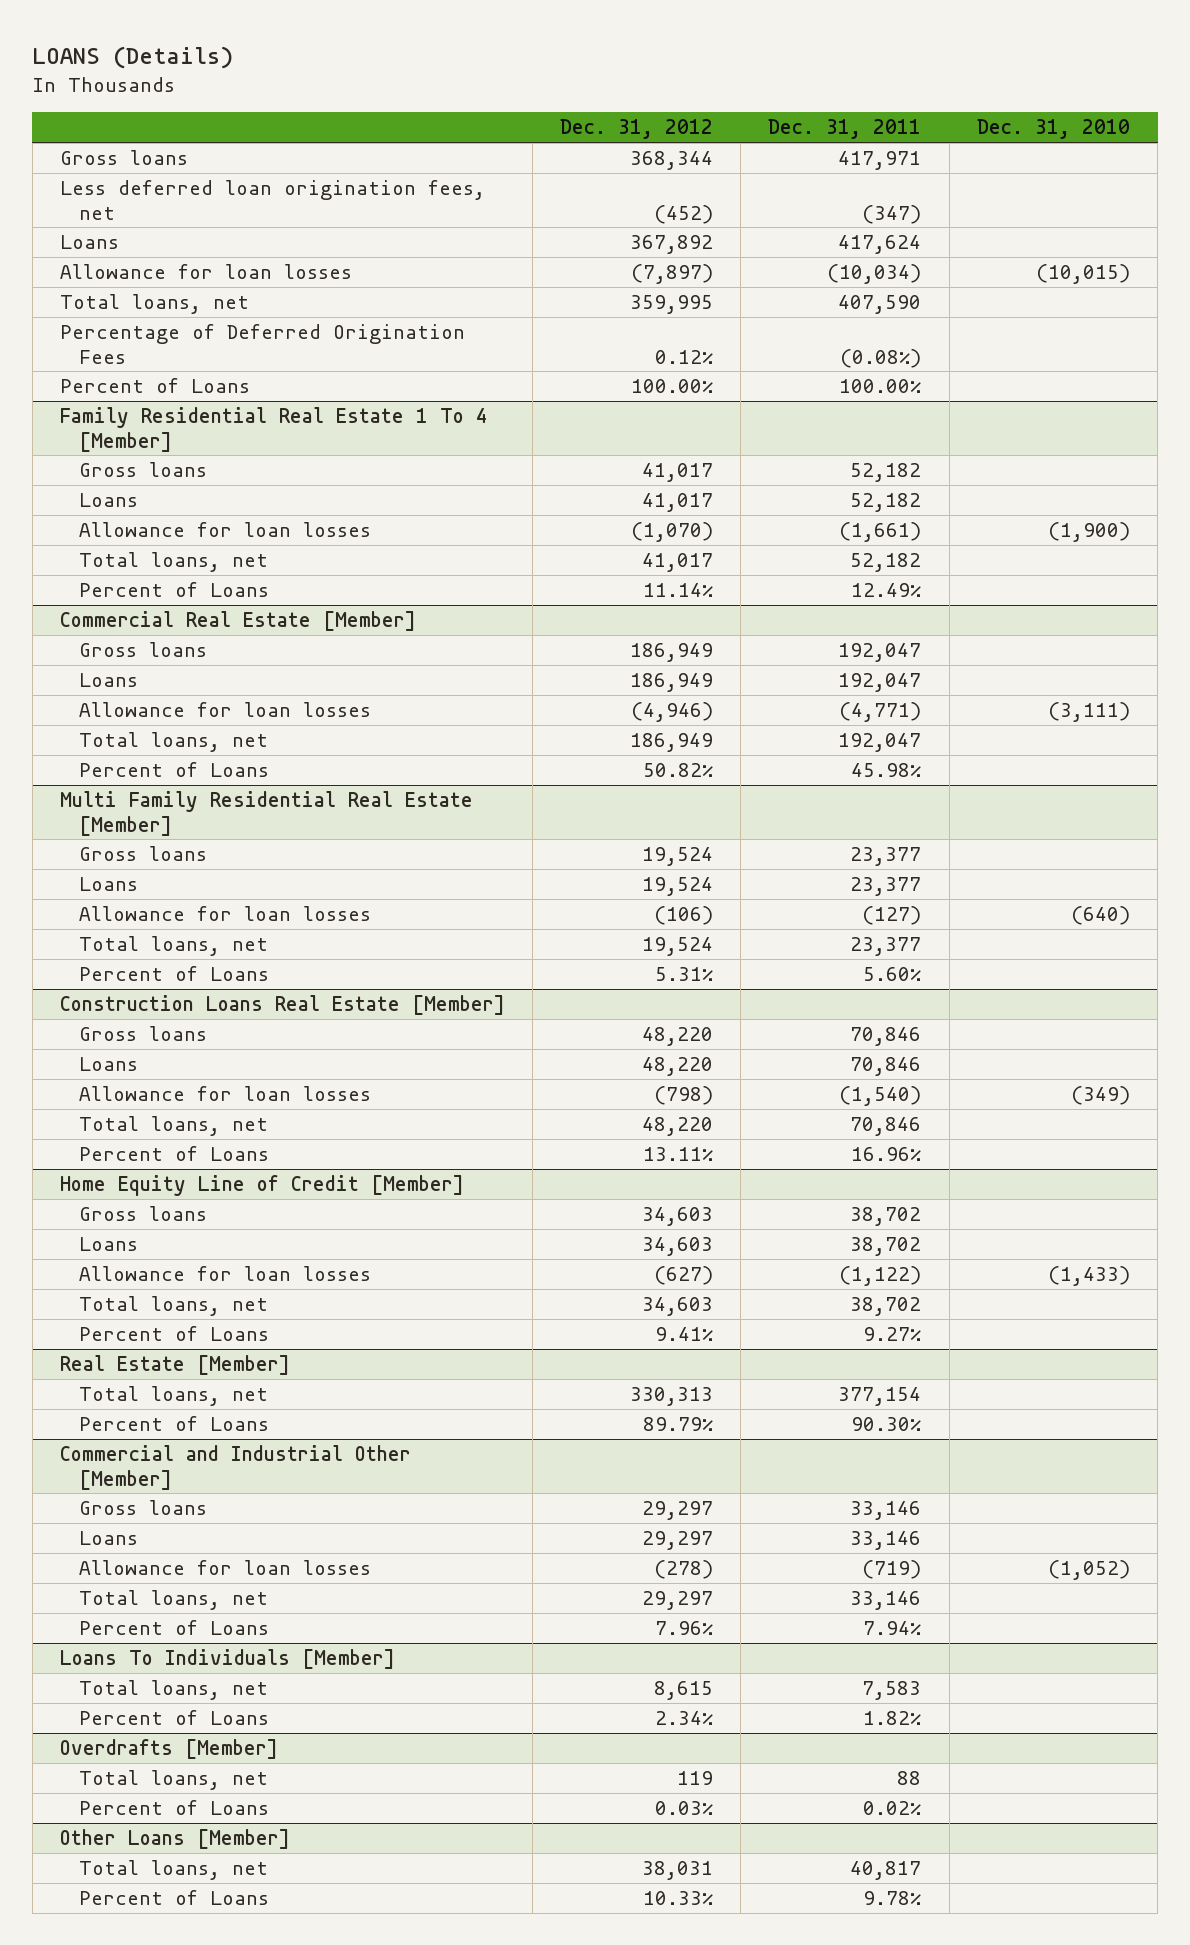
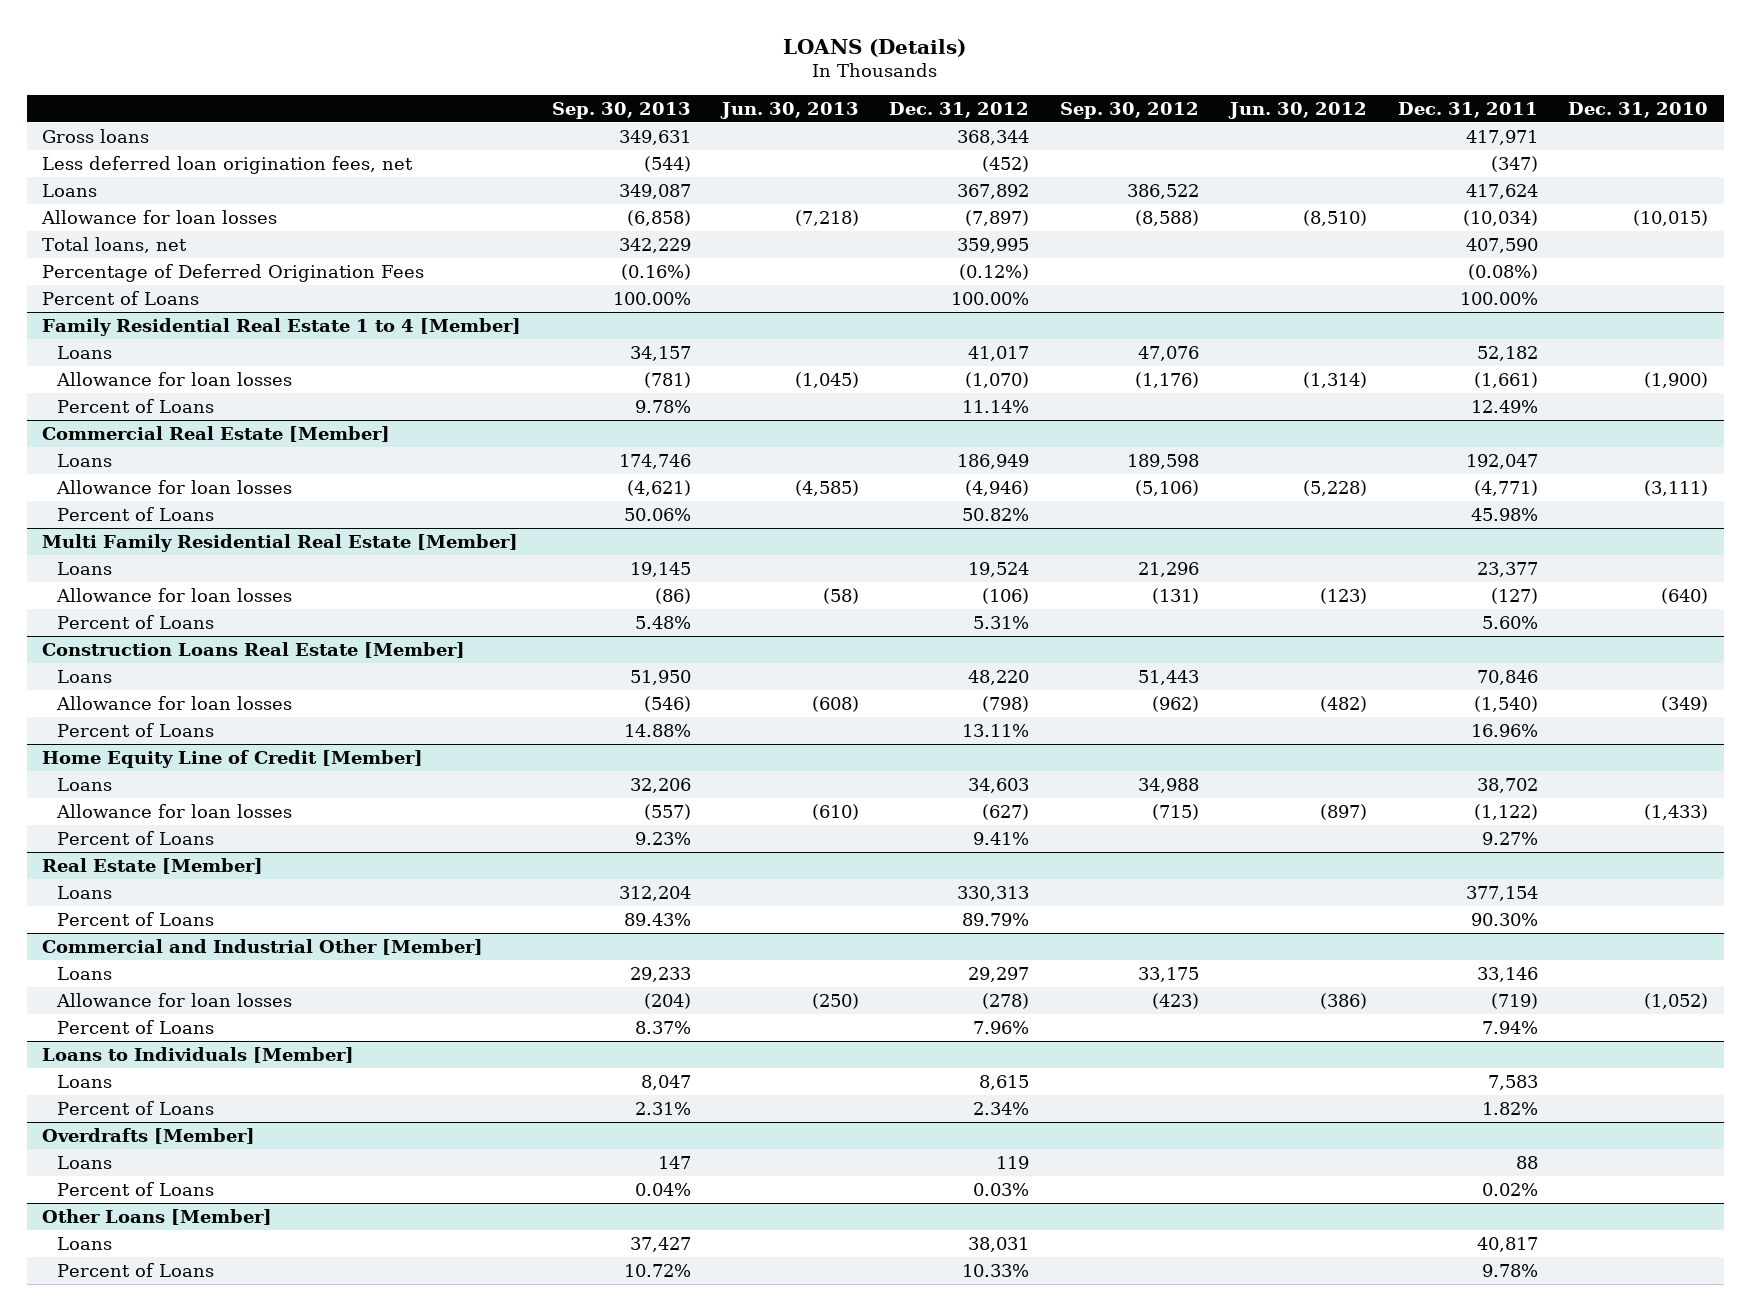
none -> [551,101,691,119] Sep. 30, 2013
none -> [719,101,859,119] Jun. 30, 2013
none -> [1060,101,1200,119] Sep. 30, 2012
none -> [1227,101,1367,119] Jun. 30, 2012
[655,349,714,364] 0.12% -> [959,263,1030,280] (0.12%)
[78,461,207,477] Gross loans -> none
[59,406,488,452] Family Residential Real Estate 1 To 4 [Member] -> [41,317,521,336] Family Residential Real Estate 1 to 4 [Member]
[78,551,268,572] Total loans, net -> none
[78,641,207,657] Gross loans -> none
[78,731,268,752] Total loans, net -> none
[78,845,207,861] Gross loans -> none
[78,935,268,956] Total loans, net -> none
[78,1025,207,1041] Gross loans -> none
[78,1115,268,1136] Total loans, net -> none
[78,1205,207,1221] Gross loans -> none
[78,1295,268,1316] Total loans, net -> none
[78,1385,268,1406] Total loans, net -> [57,885,113,899] Loans
[78,1499,207,1515] Gross loans -> none
[78,1589,268,1610] Total loans, net -> none
[59,1648,395,1669] Loans To Individuals [Member] -> [41,1046,354,1063] Loans to Individuals [Member]
[78,1679,268,1700] Total loans, net -> [57,1074,113,1088] Loans
[78,1769,268,1790] Total loans, net -> [57,1155,113,1169] Loans
[78,1859,268,1880] Total loans, net -> [57,1236,113,1250] Loans

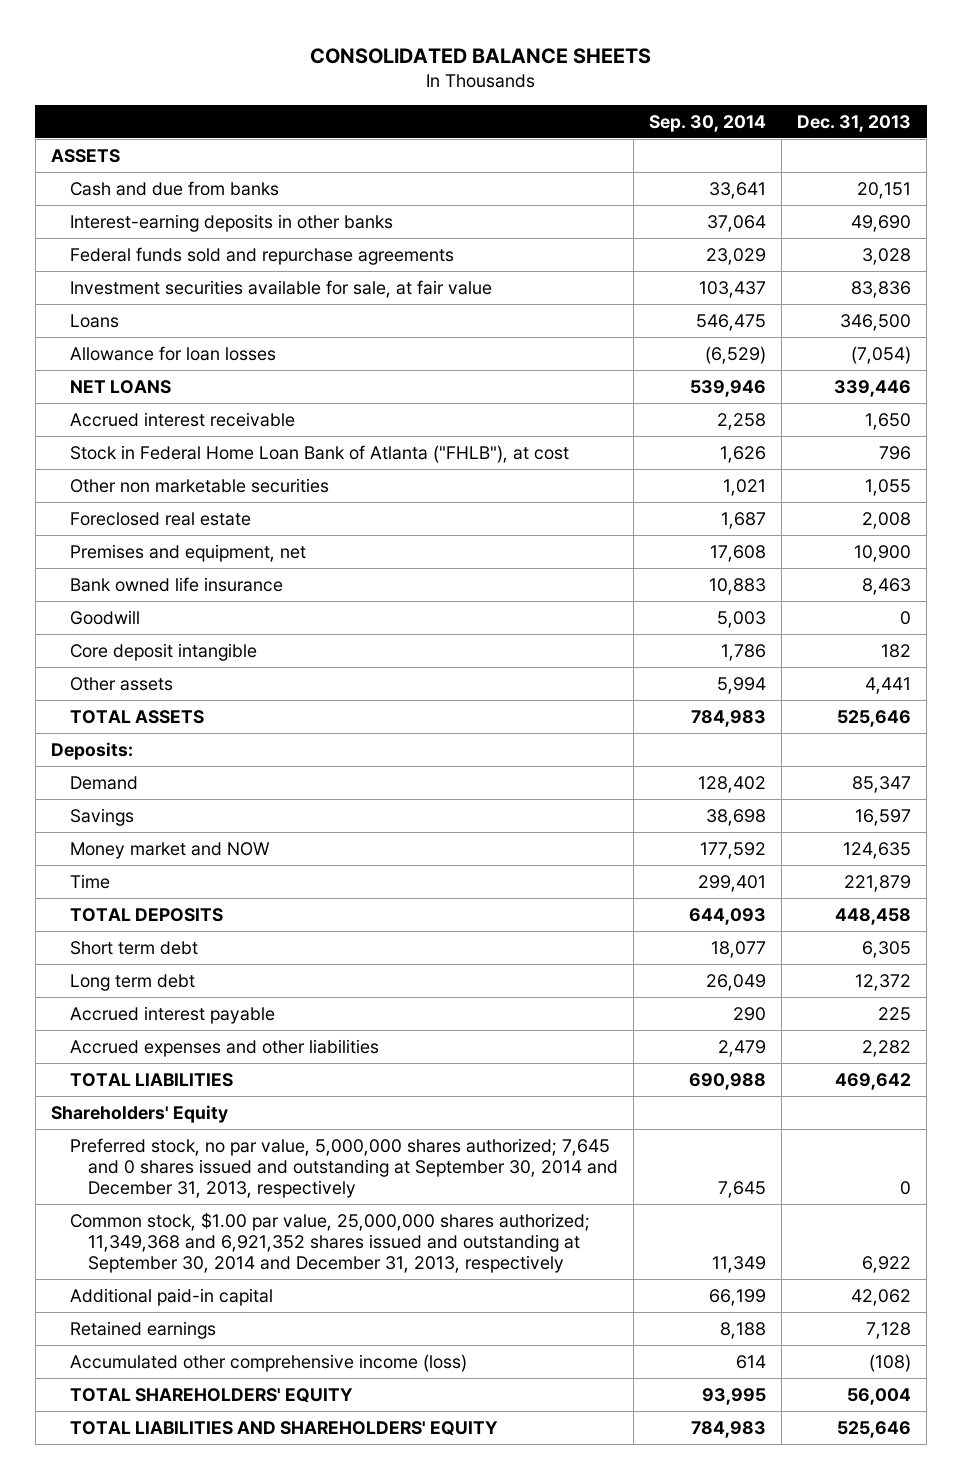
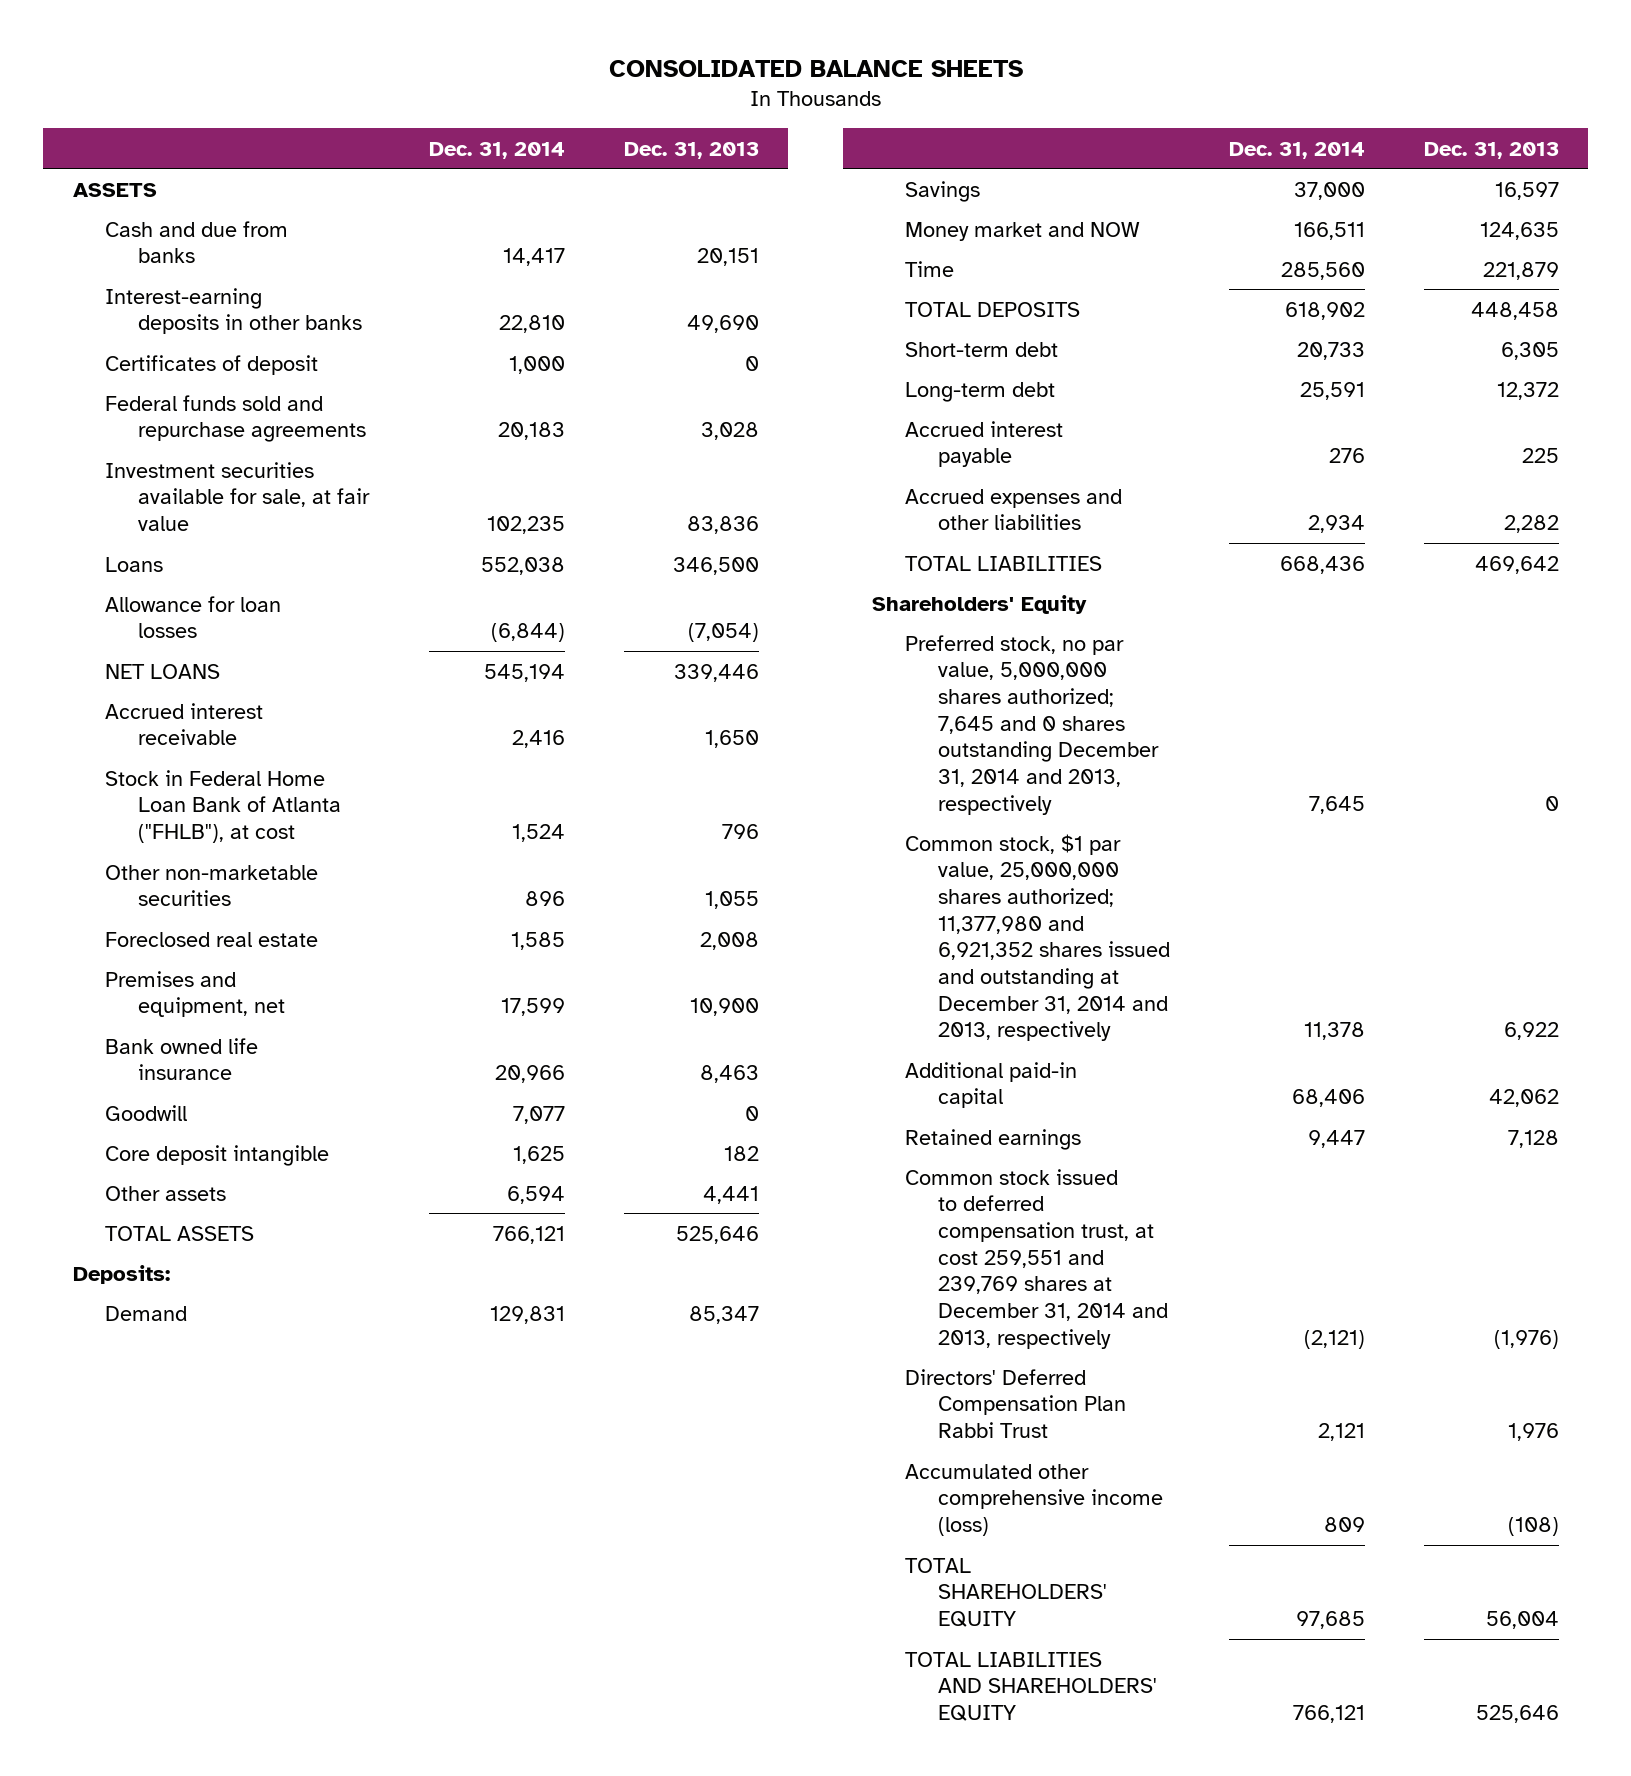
[649,114,767,132] Sep. 30, 2014 -> none
none -> [428,141,565,159] Dec. 31, 2014
none -> [105,354,319,375] Certificates of deposit
[69,477,329,493] Other non marketable securities -> [105,864,319,907] Other non-marketable securities
[69,940,198,955] Short term debt -> [904,341,1058,357] Short-term debt
[69,973,195,991] Long term debt -> [904,381,1055,402] Long-term debt
[69,1137,619,1198] Preferred stock, no par value, 5,000,000 shares authorized; 7,645 and 0 shares issued and outstanding at September 30, 2014 and December 31, 2013, respectively -> [904,634,1159,815] Preferred stock, no par value, 5,000,000 shares authorized; 7,645 and 0 shares outstanding December 31, 2014 and 2013, respectively
[69,1211,590,1273] Common stock, $1.00 par value, 25,000,000 shares authorized; 11,349,368 and 6,921,352 shares issued and outstanding at September 30, 2014 and December 31, 2013, respectively -> [904,833,1170,1042] Common stock, $1 par value, 25,000,000 shares authorized; 11,377,980 and 6,921,352 shares issued and outstanding at December 31, 2014 and 2013, respectively
none -> [904,1168,1168,1349] Common stock issued to deferred compensation trust, at cost 259,551 and 239,769 shares at December 31, 2014 and 2013, respectively
none -> [904,1368,1126,1438] Directors' Deferred Compensation Plan Rabbi Trust

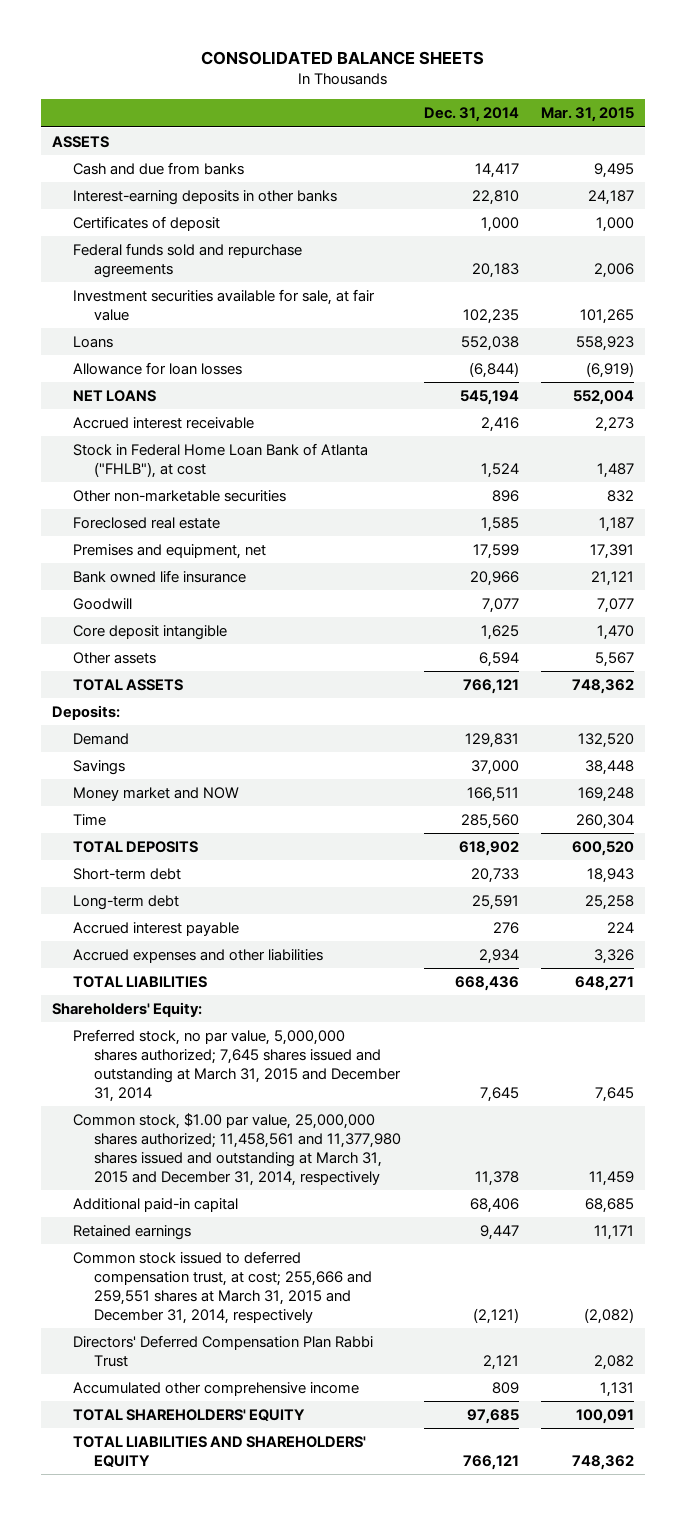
[623,141,759,159] Dec. 31, 2013 -> none
none -> [540,107,634,123] Mar. 31, 2015
[872,594,1088,614] Shareholders' Equity -> [52,1001,203,1017] Shareholders' Equity:
[904,634,1159,815] Preferred stock, no par value, 5,000,000 shares authorized; 7,645 and 0 shares outstanding December 31, 2014 and 2013, respectively -> [73,1028,402,1102] Preferred stock, no par value, 5,000,000 shares authorized; 7,645 shares issued and outstanding at March 31, 2015 and December 31, 2014
[904,833,1170,1042] Common stock, $1 par value, 25,000,000 shares authorized; 11,377,980 and 6,921,352 shares issued and outstanding at December 31, 2014 and 2013, respectively -> [73,1112,402,1186] Common stock, $1.00 par value, 25,000,000 shares authorized; 11,458,561 and 11,377,980 shares issued and outstanding at March 31, 2015 and December 31, 2014, respectively
[904,1168,1168,1349] Common stock issued to deferred compensation trust, at cost 259,551 and 239,769 shares at December 31, 2014 and 2013, respectively -> [73,1250,373,1324] Common stock issued to deferred compensation trust, at cost; 255,666 and 259,551 shares at March 31, 2015 and December 31, 2014, respectively
[904,1463,1163,1536] Accumulated other comprehensive income (loss) -> [73,1381,360,1396] Accumulated other comprehensive income

